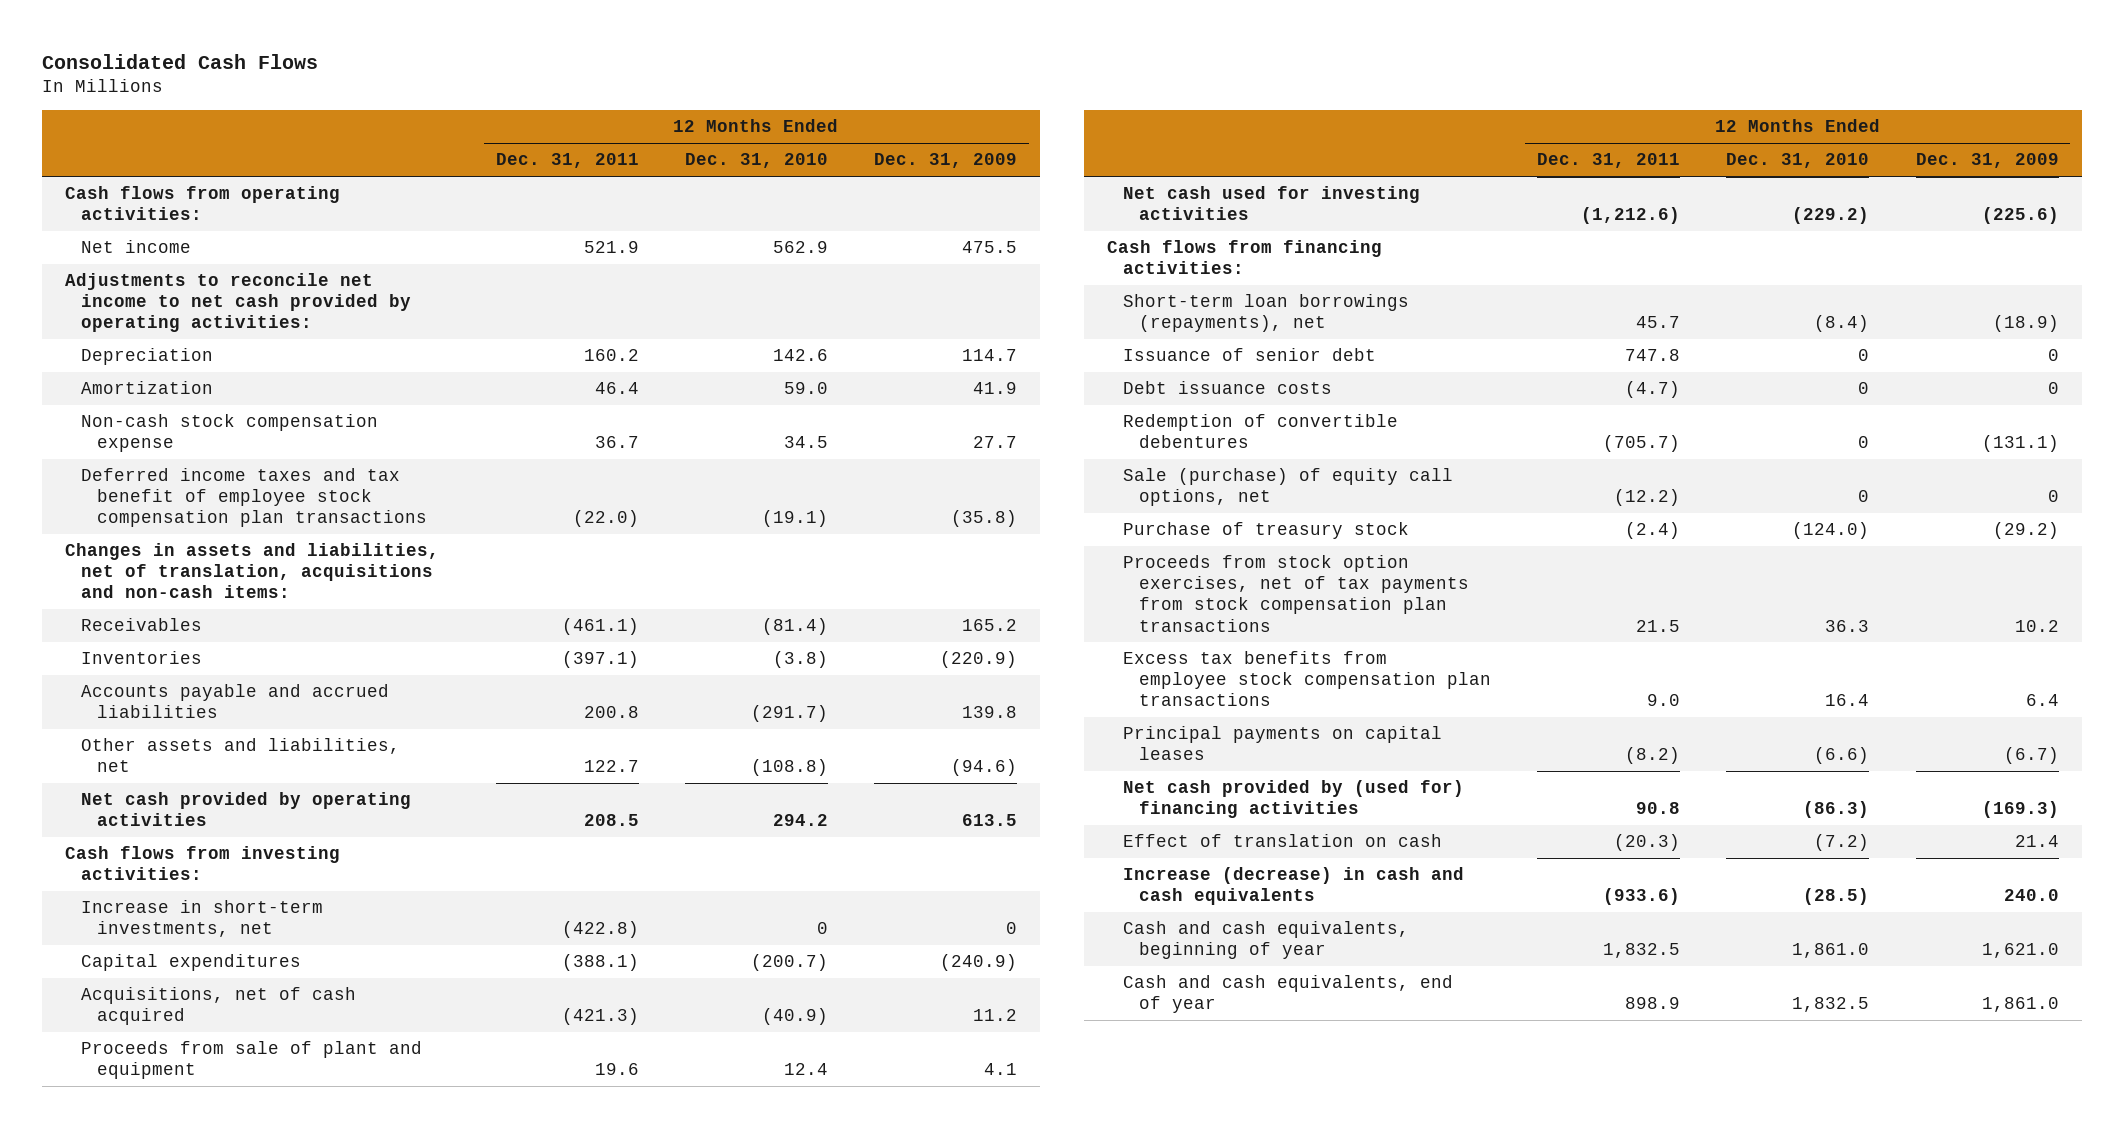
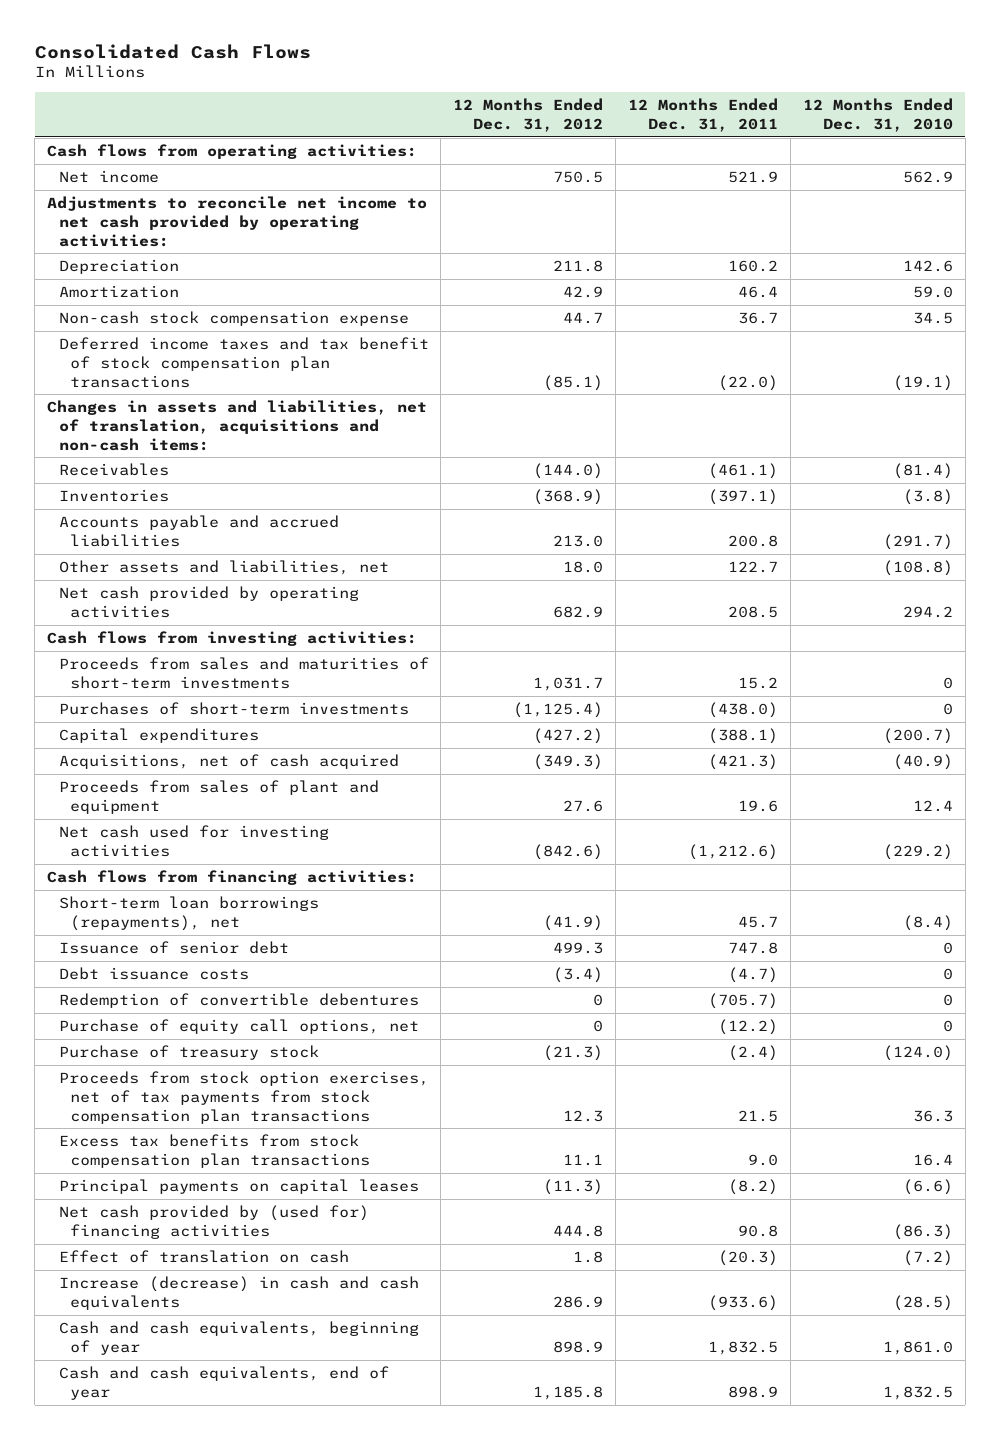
[874,153,1018,169] Dec. 31, 2009 -> none
none -> [453,97,604,132] 12 Months Ended Dec. 31, 2012
[81,468,428,528] Deferred income taxes and tax benefit of employee stock compensation plan transactions -> [58,336,429,388] Deferred income taxes and tax benefit of stock compensation plan transactions
none -> [58,656,429,689] Proceeds from sales and maturities of short-term investments
[81,900,324,938] Increase in short-term investments, net -> [58,701,409,715] Purchases of short-term investments
[561,921,639,939] (422.8) -> [707,701,778,718] (438.0)
[81,1041,423,1080] Proceeds from sale of plant and equipment -> [58,779,379,814] Proceeds from sales of plant and equipment
[1122,468,1453,507] Sale (purchase) of equity call options, net -> [58,1018,419,1034] Purchase of equity call options, net
[1122,651,1491,707] Excess tax benefits from employee stock compensation plan transactions -> [58,1133,370,1168] Excess tax benefits from stock compensation plan transactions

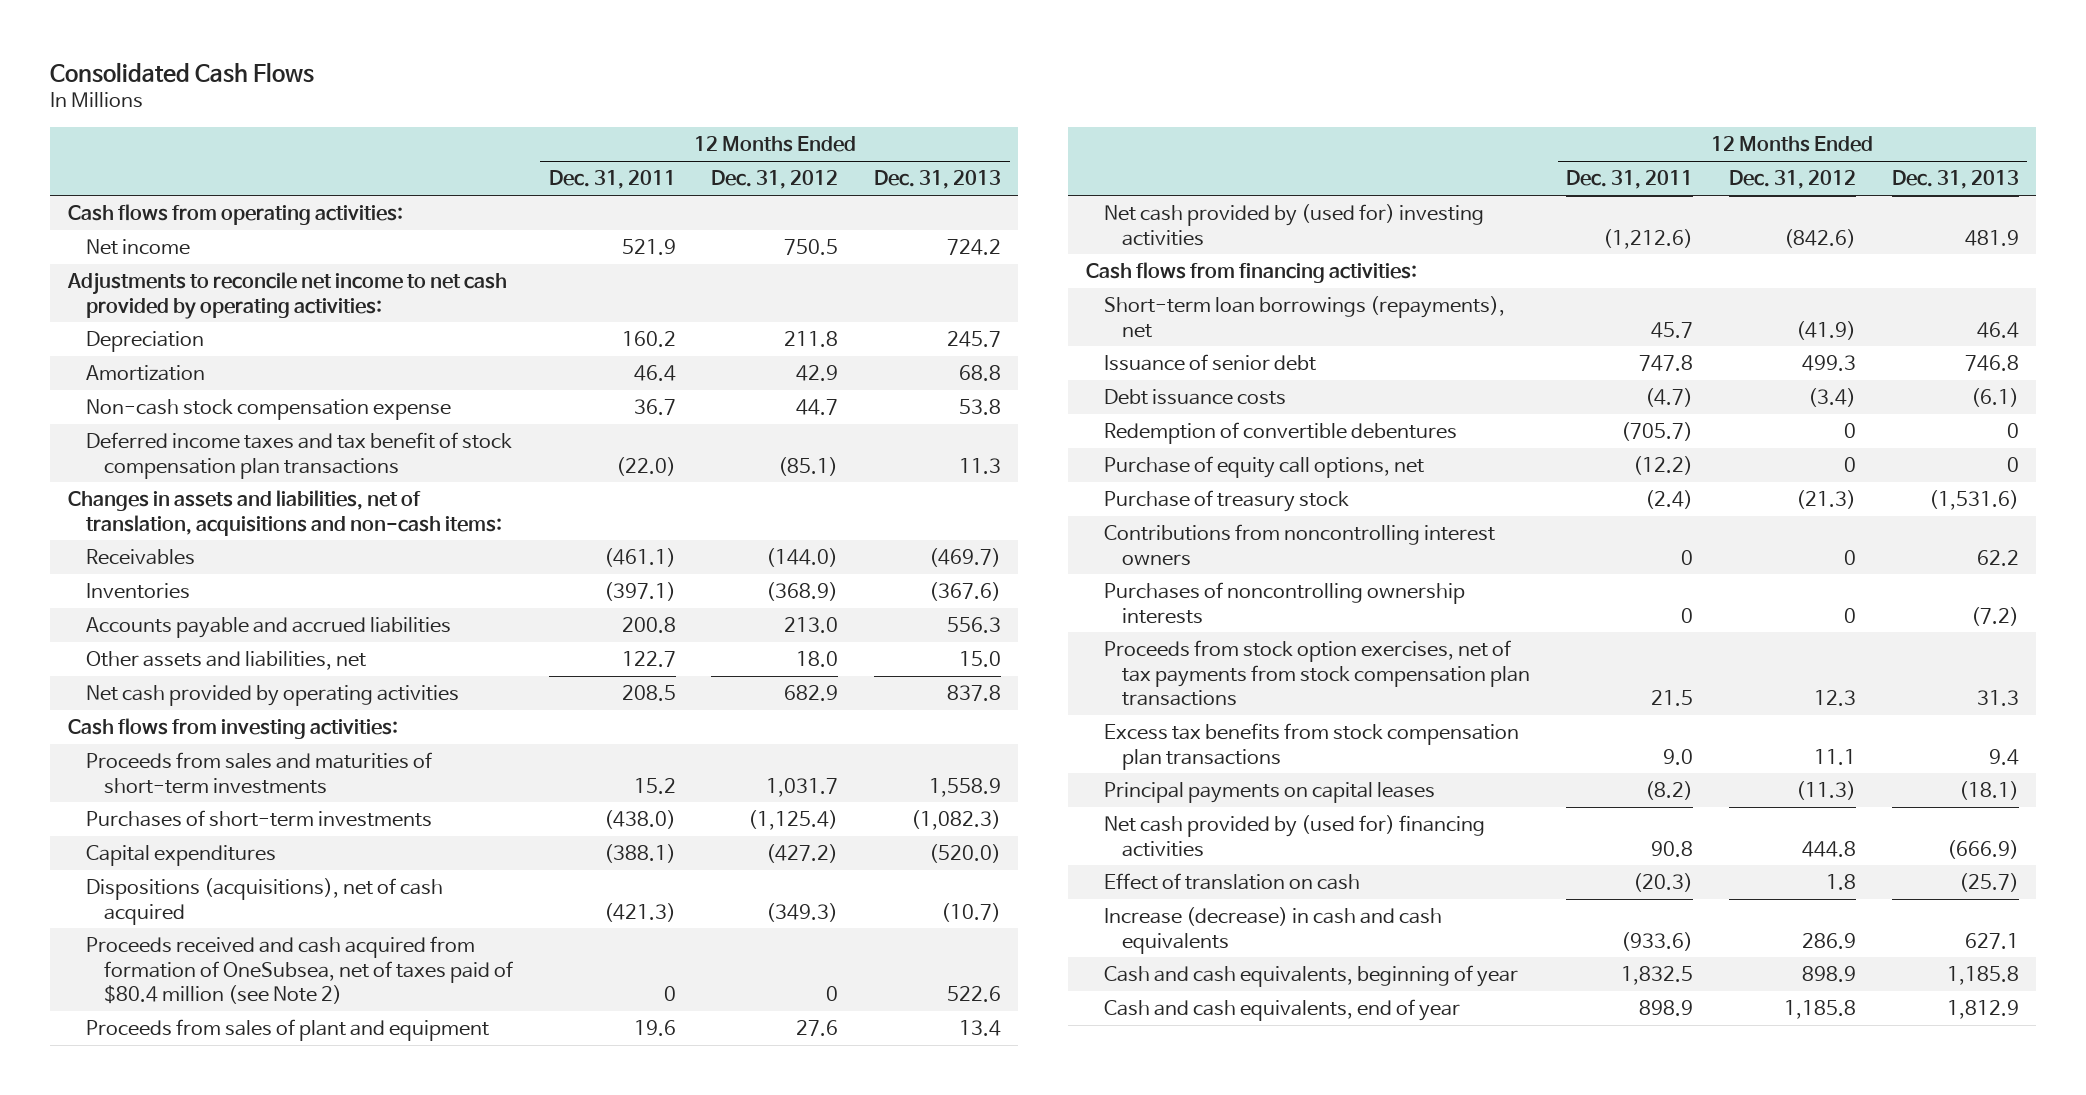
[802,97,953,132] 12 Months Ended Dec. 31, 2010 -> none
none -> [873,170,1001,190] Dec. 31, 2013
[58,753,399,769] Acquisitions, net of cash acquired -> [86,878,444,925] Dispositions (acquisitions), net of cash acquired
none -> [86,936,514,1005] Proceeds received and cash acquired from formation of OneSubsea, net of taxes paid of $80.4 million (see Note 2)
[58,824,329,857] Net cash used for investing activities -> [1103,204,1484,246] Net cash provided by (used for) investing activities
none -> [1103,524,1495,566] Contributions from noncontrolling interest owners
none -> [1103,582,1465,624] Purchases of noncontrolling ownership interests

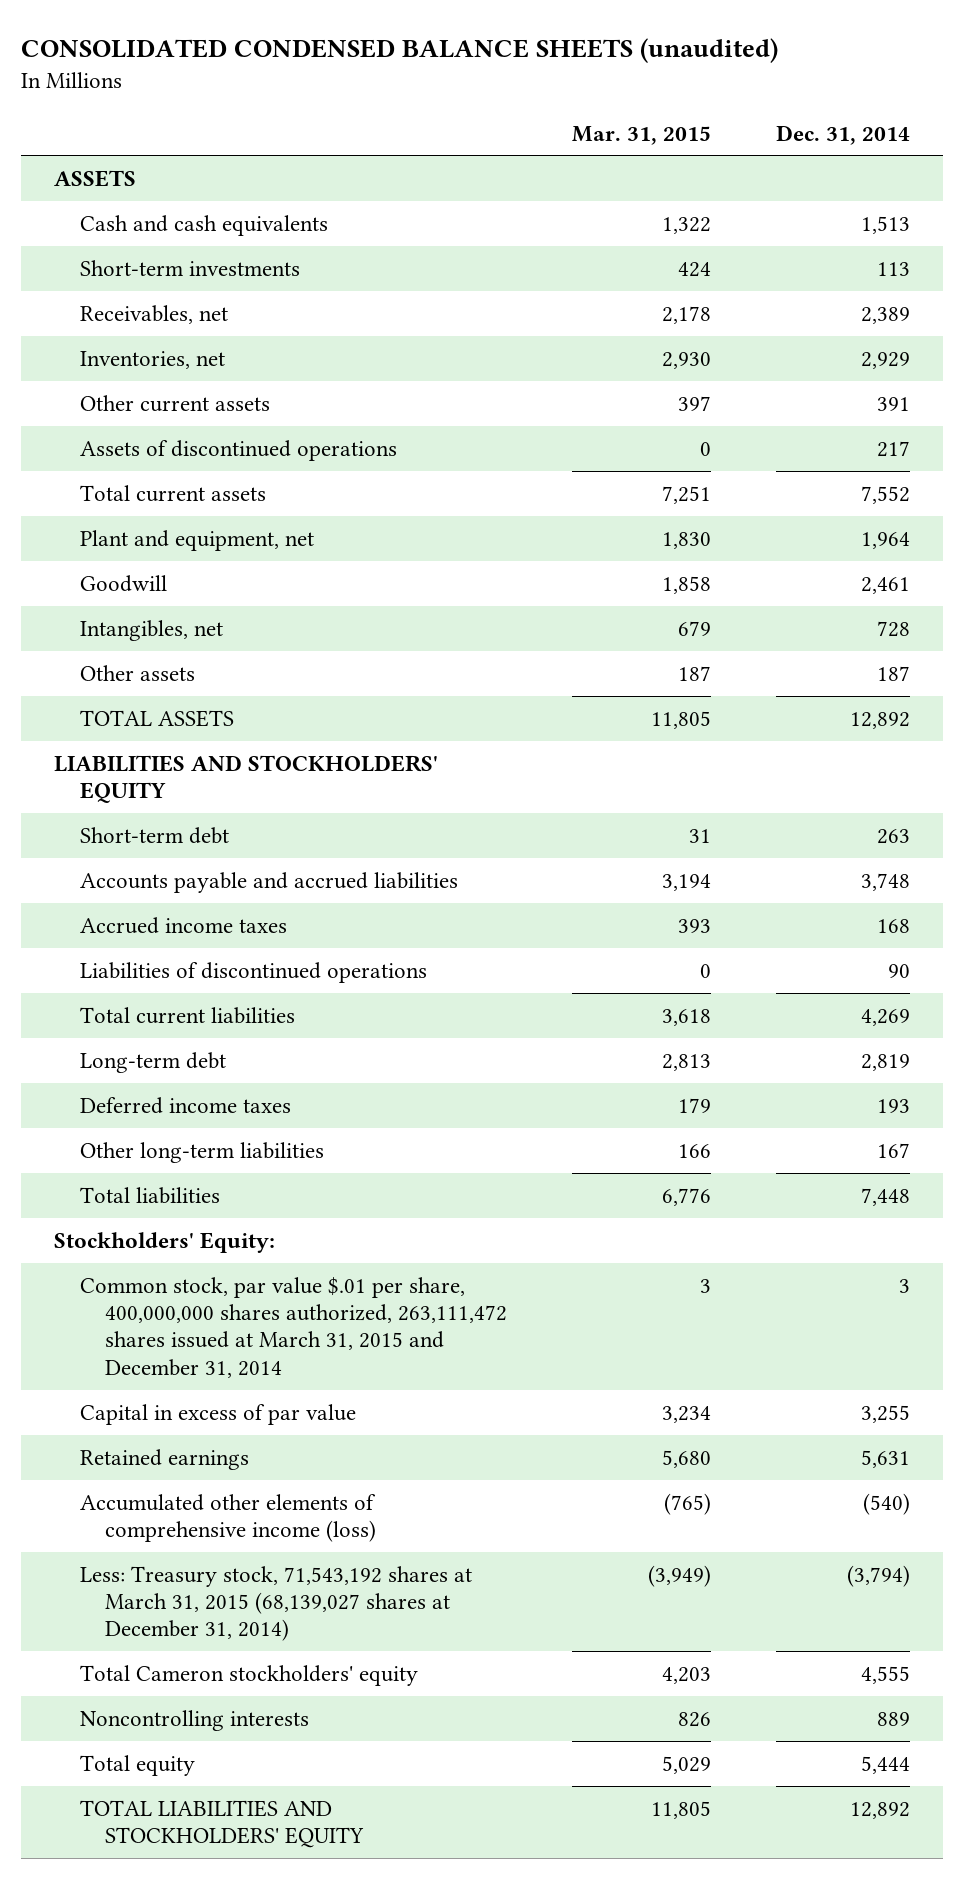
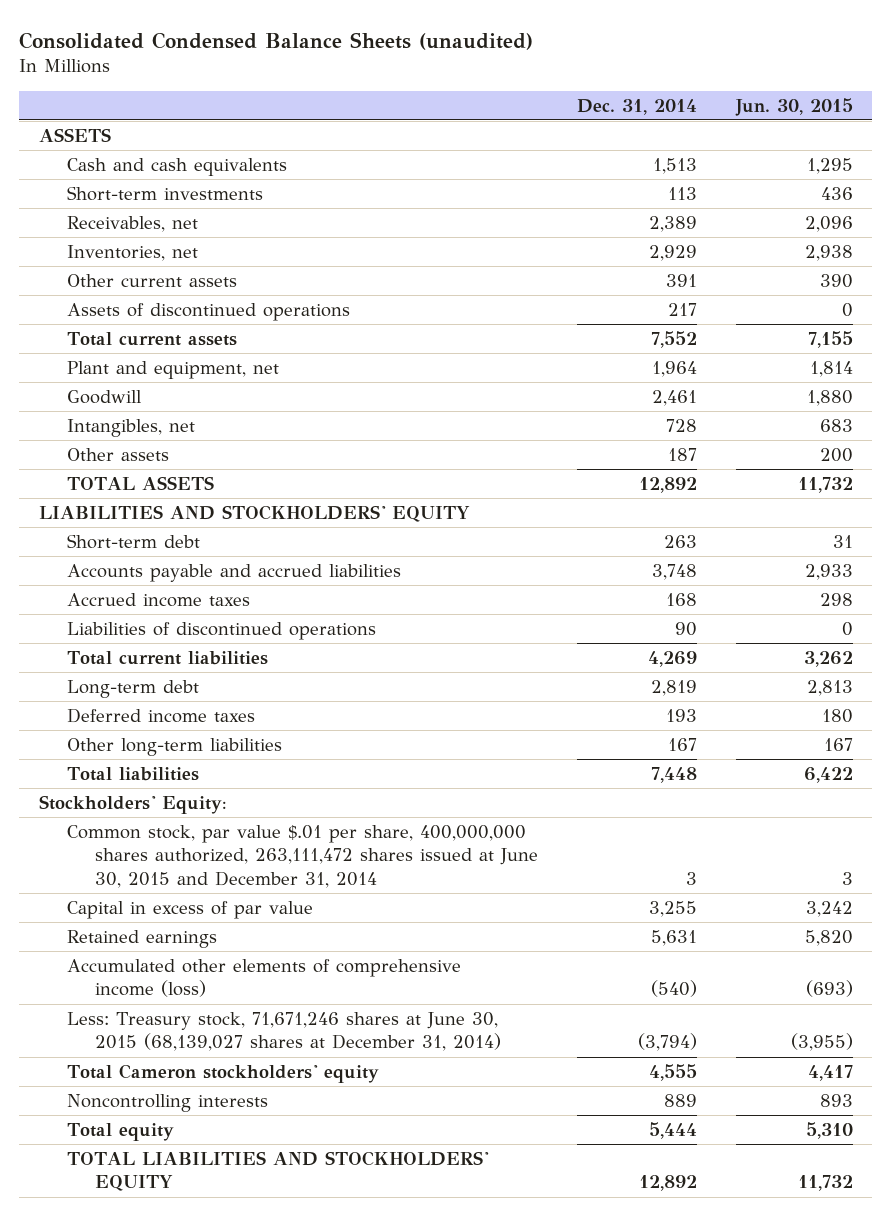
[21,37,779,63] CONSOLIDATED CONDENSED BALANCE SHEETS (unaudited) -> [19,31,534,50] Consolidated Condensed Balance Sheets (unaudited)
[572,125,712,145] Mar. 31, 2015 -> none
none -> [734,97,853,116] Jun. 30, 2015
[79,1276,508,1378] Common stock, par value $.01 per share, 400,000,000 shares authorized, 263,111,472 shares issued at March 31, 2015 and December 31, 2014 -> [66,825,538,888] Common stock, par value $.01 per share, 400,000,000 shares authorized, 263,111,472 shares issued at June 30, 2015 and December 31, 2014
[79,1565,472,1642] Less: Treasury stock, 71,543,192 shares at March 31, 2015 (68,139,027 shares at December 31, 2014) -> [66,1012,501,1052] Less: Treasury stock, 71,671,246 shares at June 30, 2015 (68,139,027 shares at December 31, 2014)

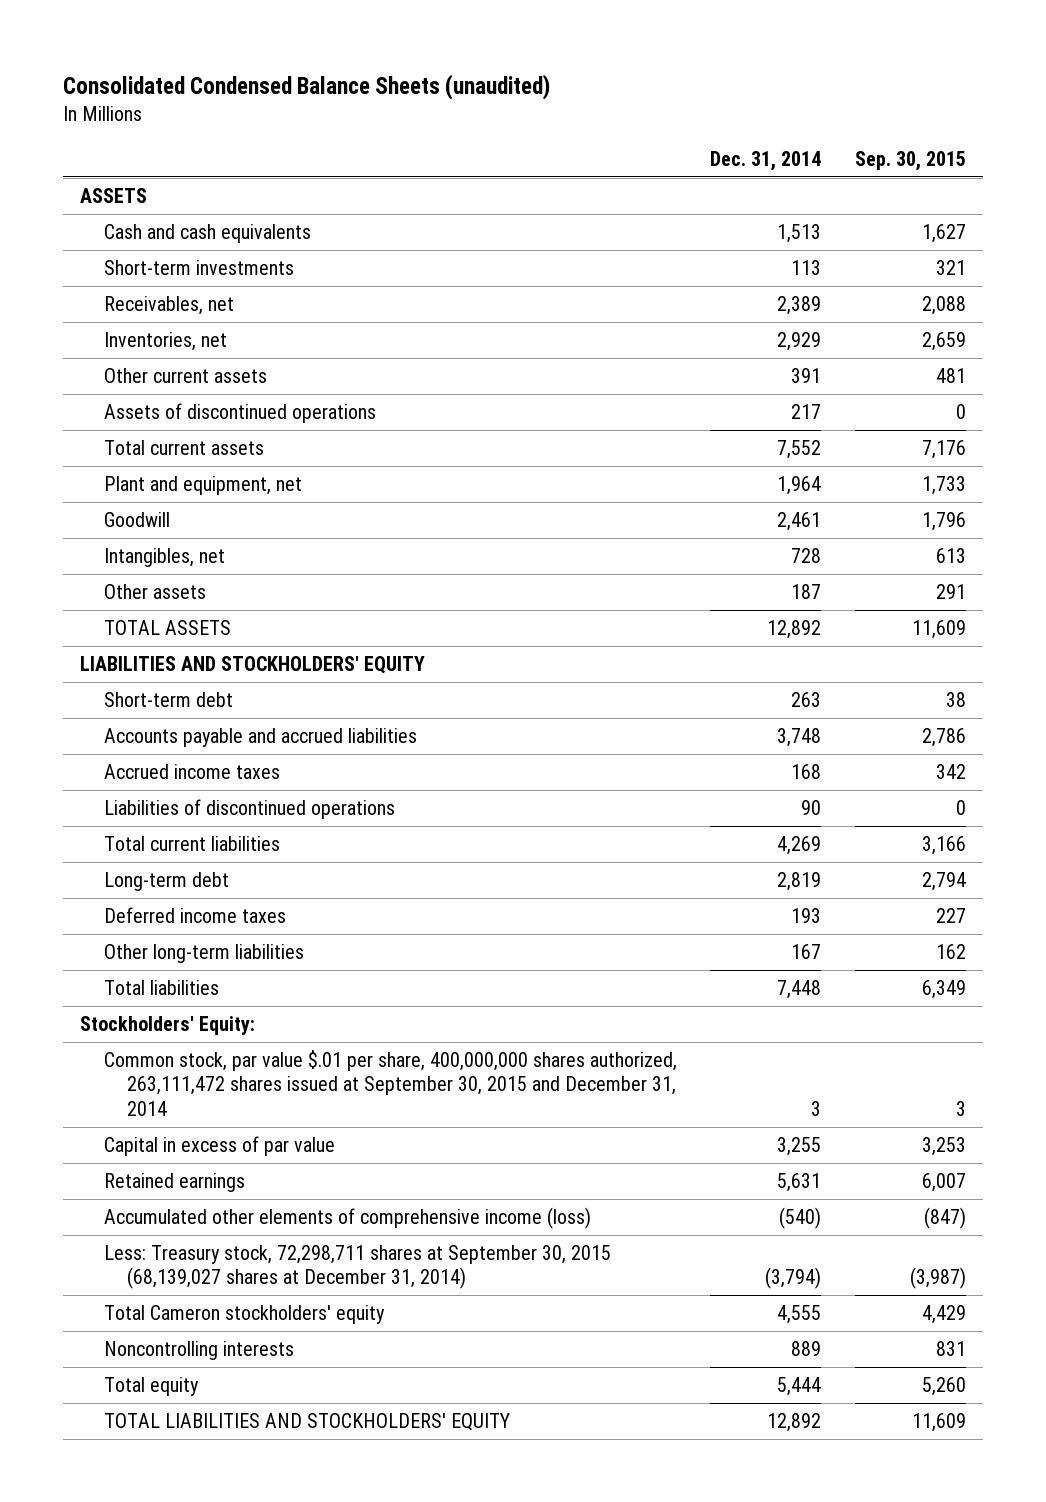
[734,97,853,116] Jun. 30, 2015 -> none
none -> [855,150,967,171] Sep. 30, 2015
[66,825,538,888] Common stock, par value $.01 per share, 400,000,000 shares authorized, 263,111,472 shares issued at June 30, 2015 and December 31, 2014 -> [103,1050,677,1116] Common stock, par value $.01 per share, 400,000,000 shares authorized, 263,111,472 shares issued at September 30, 2015 and December 31, 2014
[66,1012,501,1052] Less: Treasury stock, 71,671,246 shares at June 30, 2015 (68,139,027 shares at December 31, 2014) -> [103,1245,611,1290] Less: Treasury stock, 72,298,711 shares at September 30, 2015 (68,139,027 shares at December 31, 2014)

